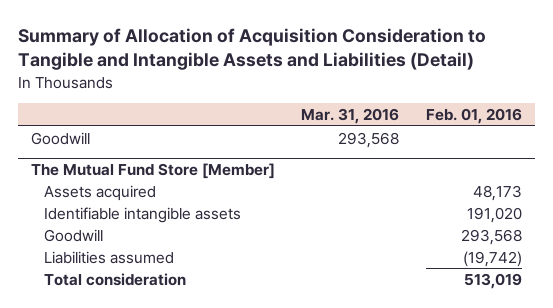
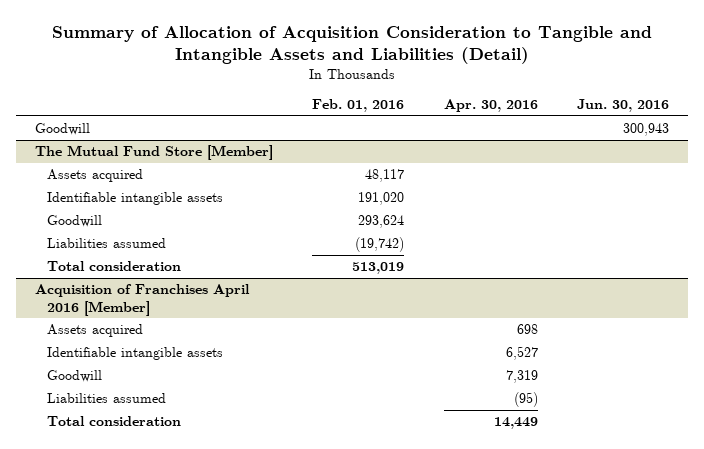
[301,108,400,125] Mar. 31, 2016 -> none
none -> [443,99,538,113] Apr. 30, 2016
none -> [576,99,669,113] Jun. 30, 2016
[472,184,522,201] 48,173 -> [365,169,405,183] 48,117
[460,228,522,245] 293,568 -> [358,215,405,229] 293,624
none -> [35,284,251,316] Acquisition of Franchises April 2016 [Member]
none -> [47,324,144,338] Assets acquired
none -> [47,347,224,361] Identifiable intangible assets
none -> [47,370,103,383] Goodwill
none -> [47,393,167,404] Liabilities assumed
none -> [47,416,182,427] Total consideration

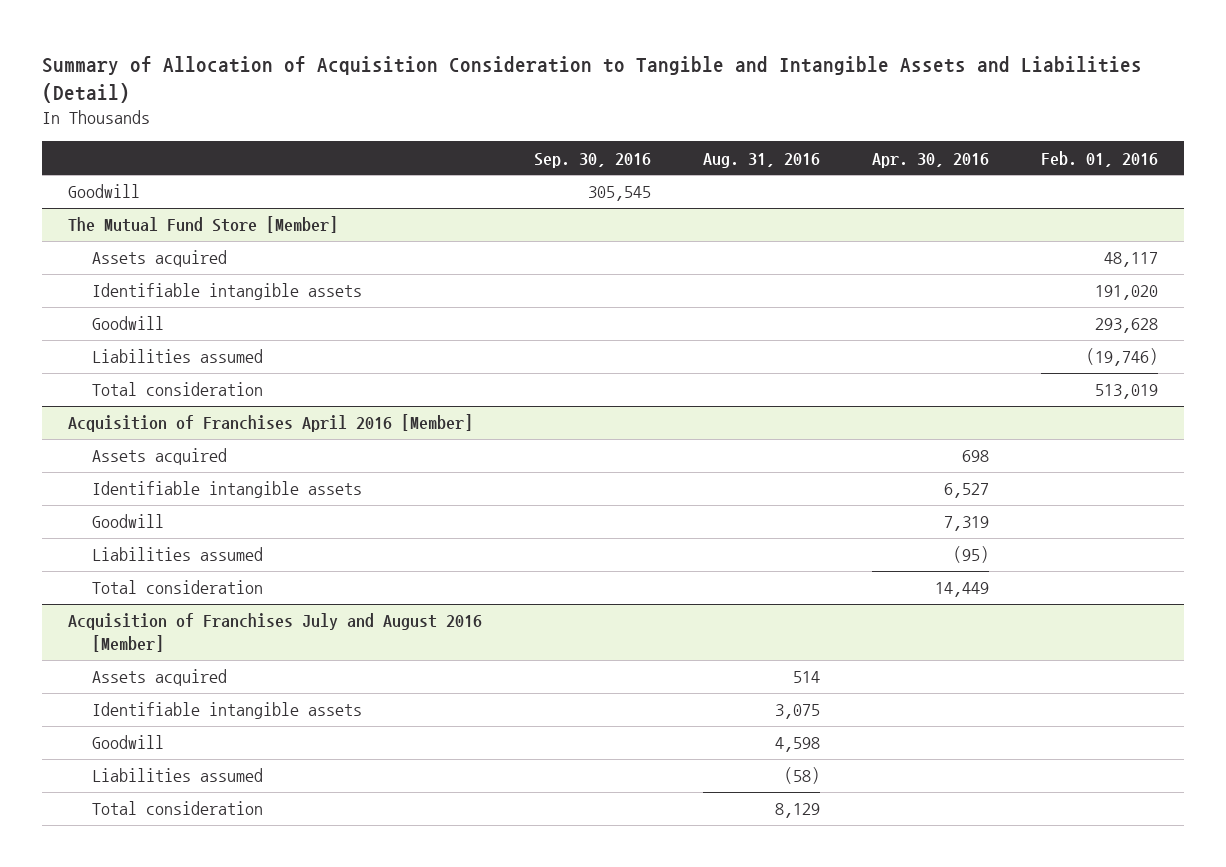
[576,99,669,113] Jun. 30, 2016 -> none
none -> [534,152,652,168] Sep. 30, 2016
none -> [702,152,820,168] Aug. 31, 2016
[358,215,405,229] 293,624 -> [1094,318,1158,334] 293,628
[355,237,405,253] (19,742) -> [1085,348,1158,367] (19,746)
none -> [68,613,483,653] Acquisition of Franchises July and August 2016 [Member]
none -> [92,669,228,687] Assets acquired
none -> [92,702,363,720] Identifiable intangible assets
none -> [92,735,165,750] Goodwill
none -> [92,768,264,783] Liabilities assumed
none -> [92,801,264,816] Total consideration

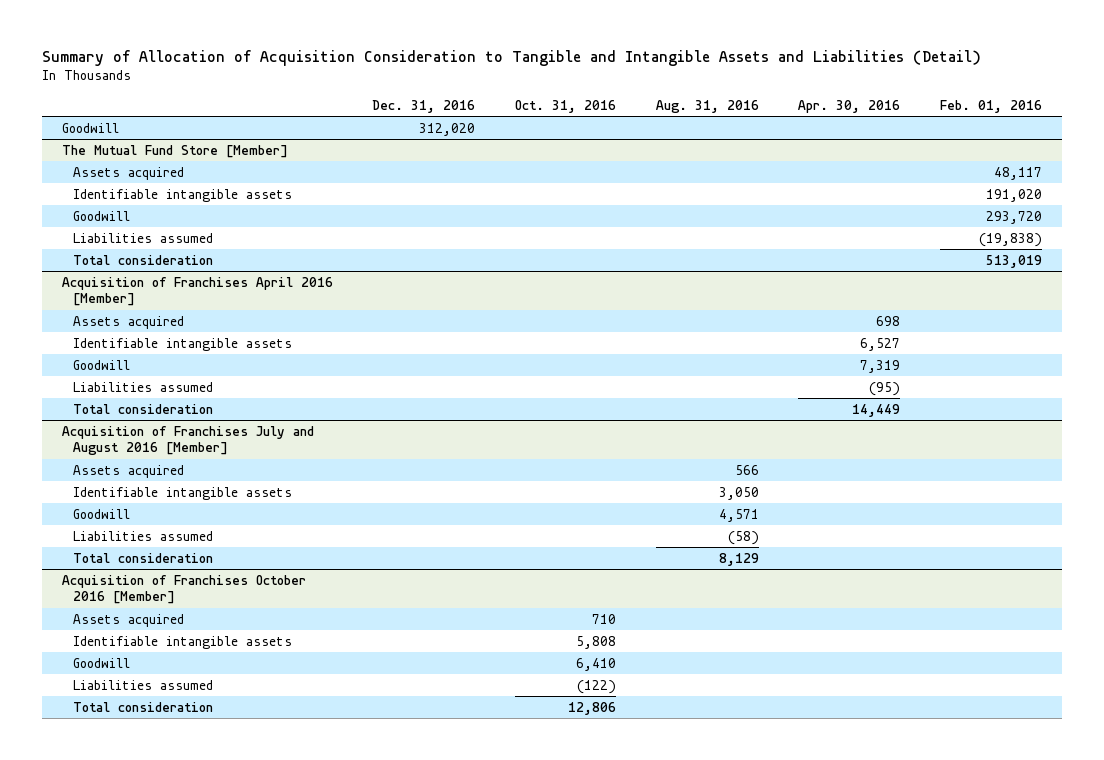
[534,152,652,168] Sep. 30, 2016 -> none
none -> [372,99,476,113] Dec. 31, 2016
none -> [515,99,617,113] Oct. 31, 2016
[1094,318,1158,334] 293,628 -> [986,210,1043,224] 293,720
[1085,348,1158,367] (19,746) -> [979,232,1043,247] (19,838)
[792,671,820,684] 514 -> [734,464,759,475] 566
[774,704,820,720] 3,075 -> [718,486,759,500] 3,050
[774,737,820,753] 4,598 -> [718,508,759,522] 4,571
none -> [61,574,306,605] Acquisition of Franchises October 2016 [Member]
none -> [73,613,185,627] Assets acquired
none -> [73,635,293,649] Identifiable intangible assets
none -> [73,657,131,668] Goodwill
none -> [73,679,214,690] Liabilities assumed
none -> [73,701,214,712] Total consideration

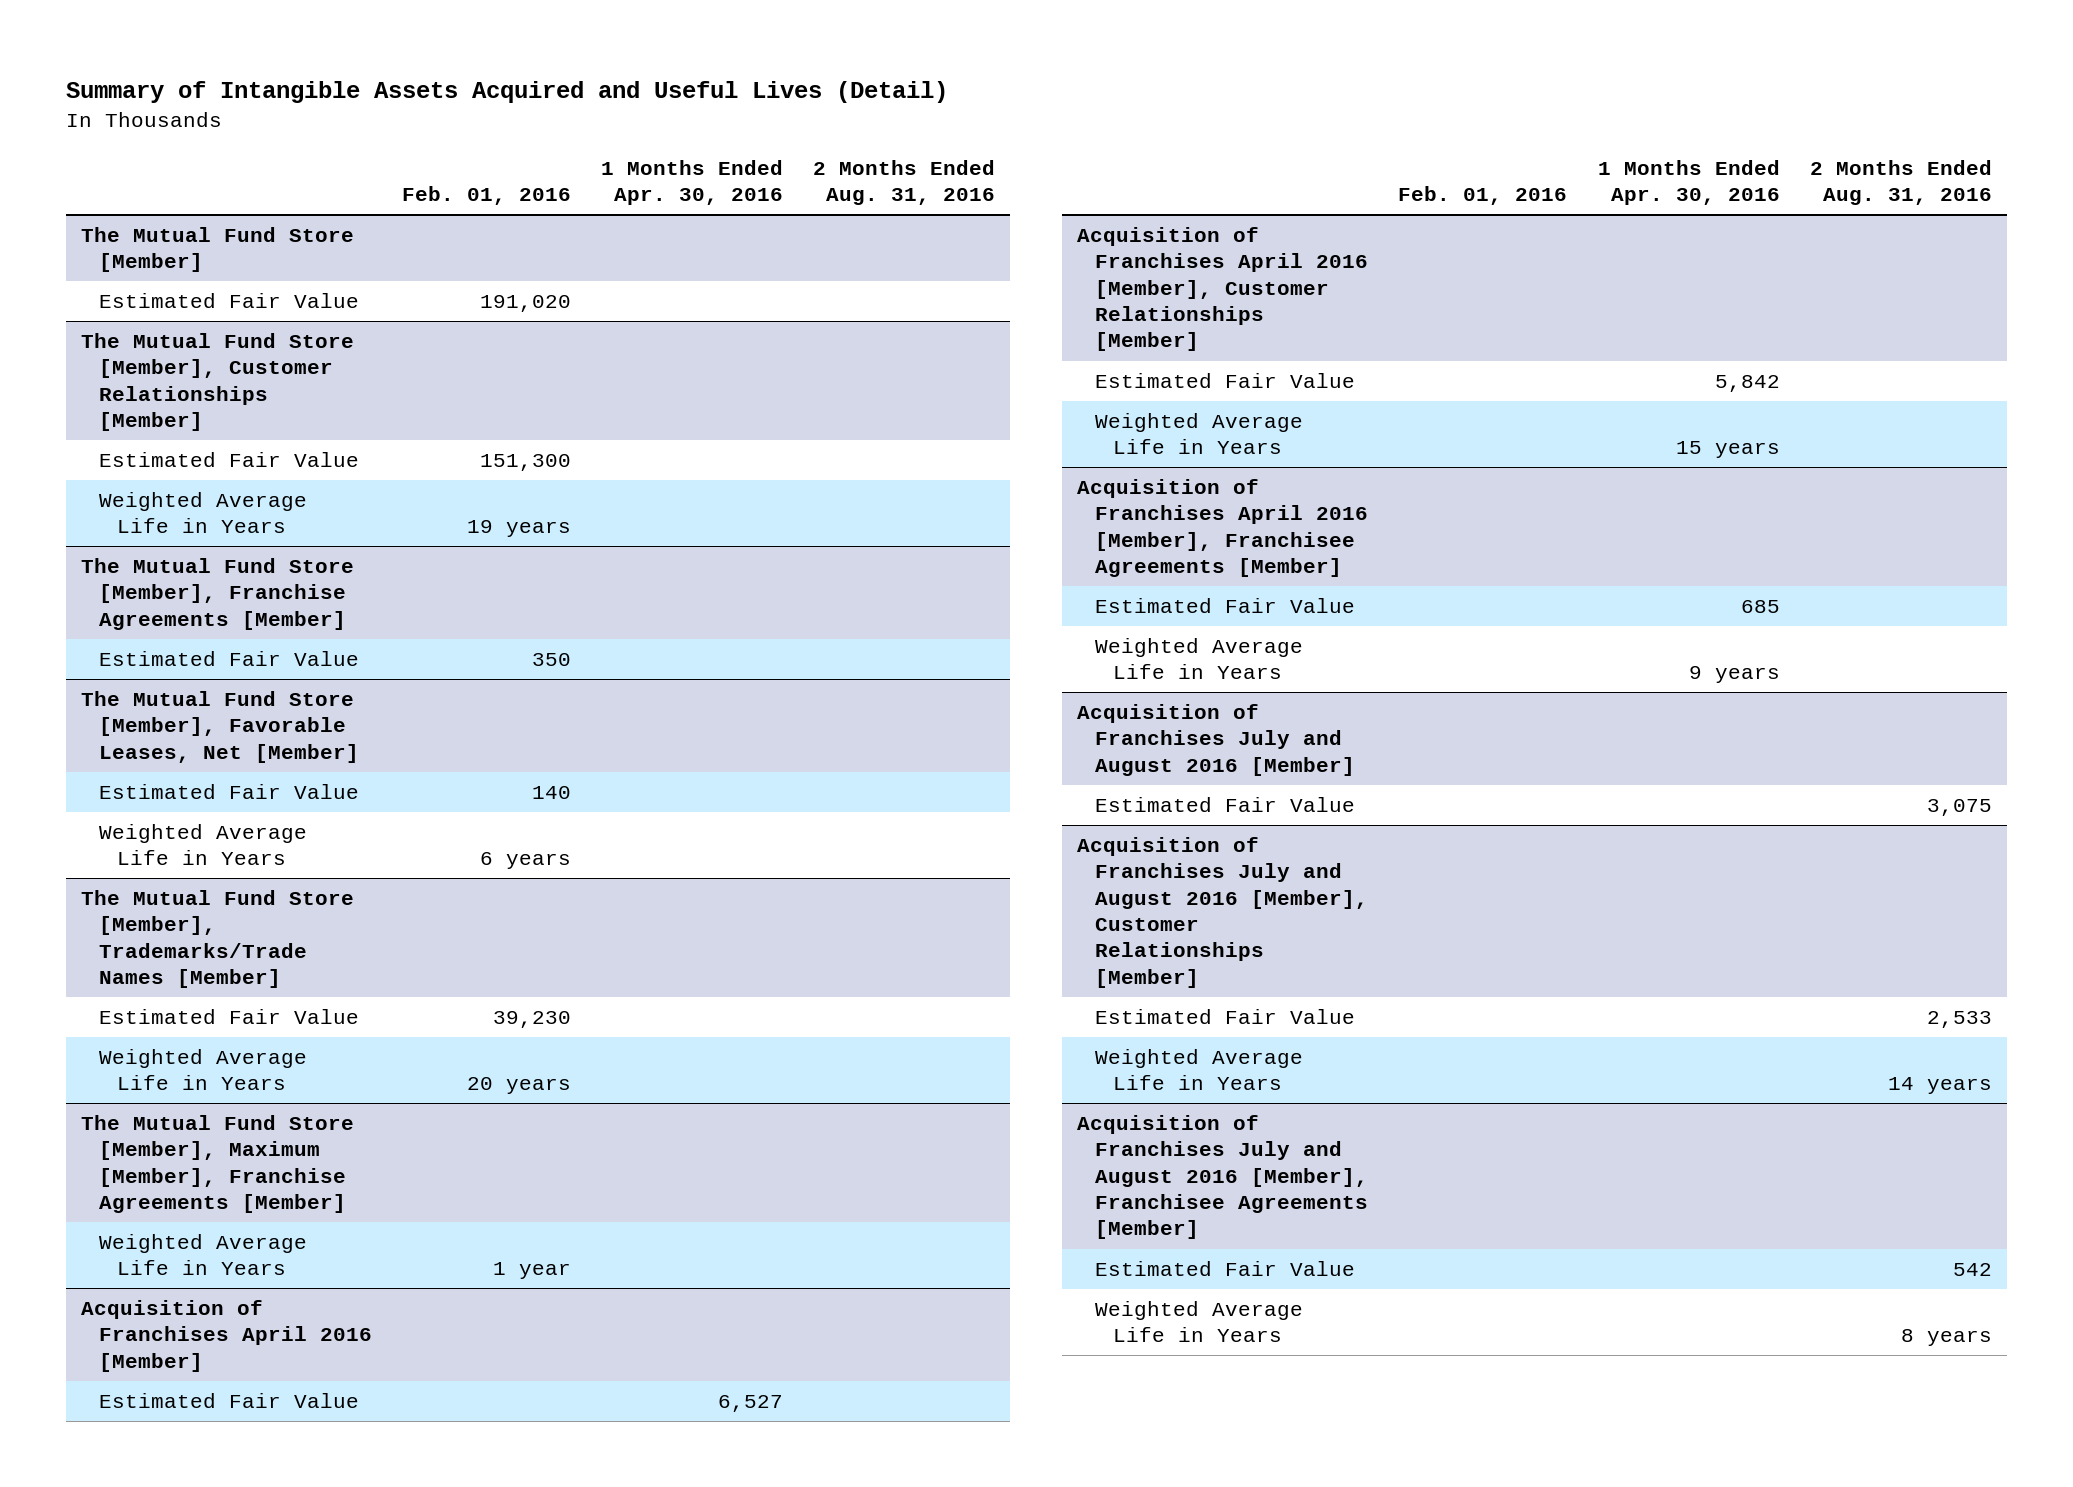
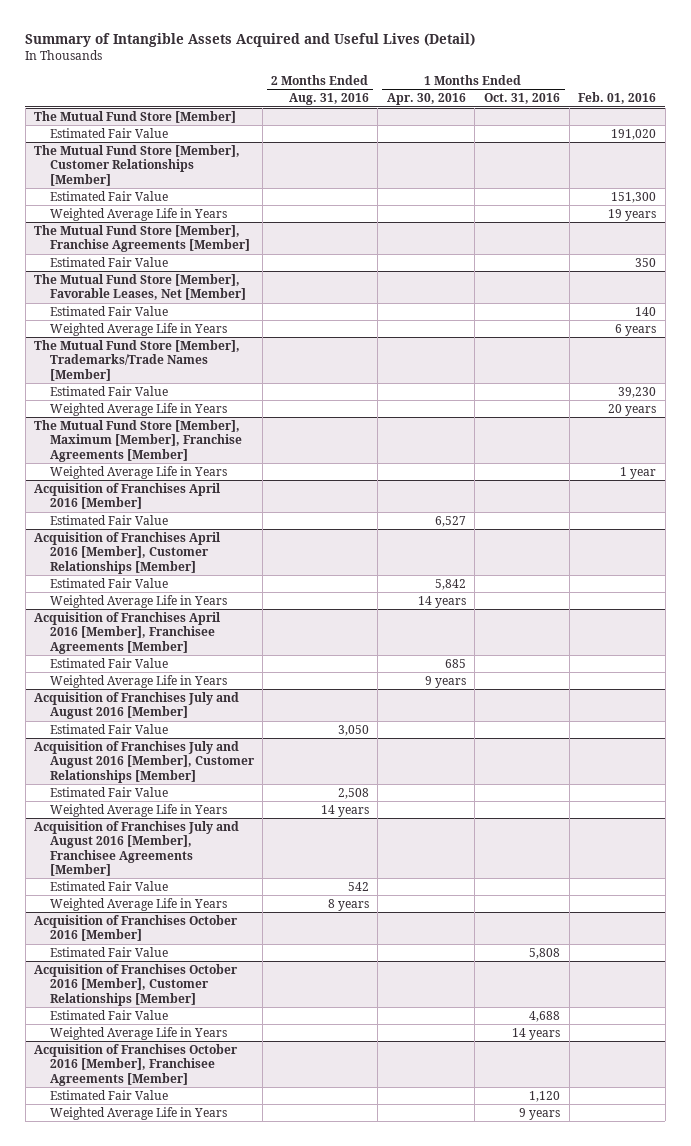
none -> [484,93,561,105] Oct. 31, 2016
[1675,441,1780,459] 15 years -> [417,596,466,609] 14 years
[1926,798,1992,816] 3,075 -> [337,725,369,737] 3,050
[1926,1010,1992,1028] 2,533 -> [337,788,369,800] 2,508
none -> [34,915,239,942] Acquisition of Franchises October 2016 [Member]
none -> [49,947,168,958] Estimated Fair Value
none -> [34,964,239,1006] Acquisition of Franchises October 2016 [Member], Customer Relationships [Member]
none -> [49,1010,168,1021] Estimated Fair Value
none -> [49,1027,227,1041] Weighted Average Life in Years
none -> [34,1044,239,1086] Acquisition of Franchises October 2016 [Member], Franchisee Agreements [Member]
none -> [49,1090,168,1101] Estimated Fair Value
none -> [49,1107,227,1121] Weighted Average Life in Years

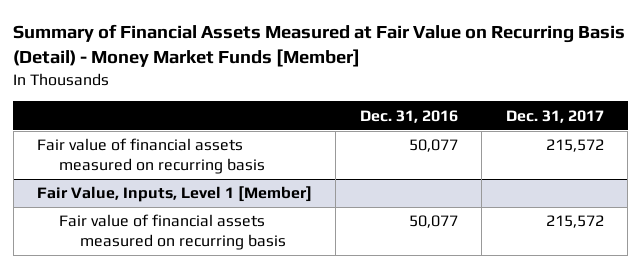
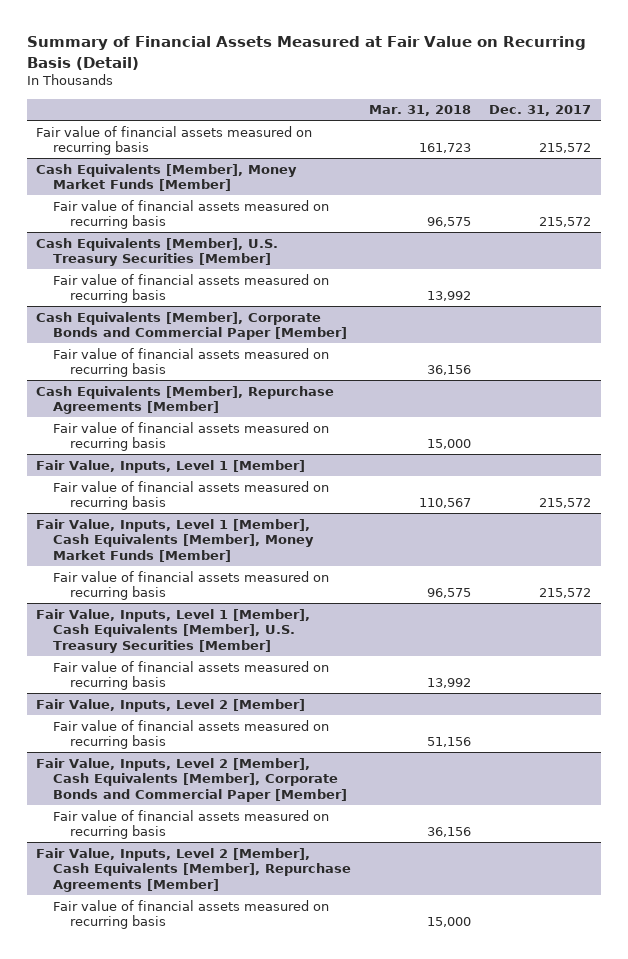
[13,24,626,68] Summary of Financial Assets Measured at Fair Value on Recurring Basis (Detail) - Money Market Funds [Member] -> [26,36,586,70] Summary of Financial Assets Measured at Fair Value on Recurring Basis (Detail)
[359,109,458,123] Dec. 31, 2016 -> none
none -> [369,105,472,117] Mar. 31, 2018
none -> [36,163,298,192] Cash Equivalents [Member], Money Market Funds [Member]
none -> [52,199,329,230] Fair value of financial assets measured on recurring basis
none -> [36,237,279,267] Cash Equivalents [Member], U.S. Treasury Securities [Member]
none -> [52,273,329,304] Fair value of financial assets measured on recurring basis
none -> [36,311,347,341] Cash Equivalents [Member], Corporate Bonds and Commercial Paper [Member]
none -> [52,347,329,378] Fair value of financial assets measured on recurring basis
none -> [36,385,335,415] Cash Equivalents [Member], Repurchase Agreements [Member]
none -> [52,421,329,452] Fair value of financial assets measured on recurring basis
none -> [36,518,314,563] Fair Value, Inputs, Level 1 [Member], Cash Equivalents [Member], Money Market Funds [Member]
none -> [52,570,329,601] Fair value of financial assets measured on recurring basis
none -> [36,608,311,654] Fair Value, Inputs, Level 1 [Member], Cash Equivalents [Member], U.S. Treasury Securities [Member]
none -> [52,660,329,691] Fair value of financial assets measured on recurring basis
none -> [36,698,306,712] Fair Value, Inputs, Level 2 [Member]
none -> [52,719,329,750] Fair value of financial assets measured on recurring basis
none -> [36,757,347,803] Fair Value, Inputs, Level 2 [Member], Cash Equivalents [Member], Corporate Bonds and Commercial Paper [Member]
none -> [52,809,329,840] Fair value of financial assets measured on recurring basis
none -> [36,847,351,893] Fair Value, Inputs, Level 2 [Member], Cash Equivalents [Member], Repurchase Agreements [Member]
none -> [52,899,329,930] Fair value of financial assets measured on recurring basis

